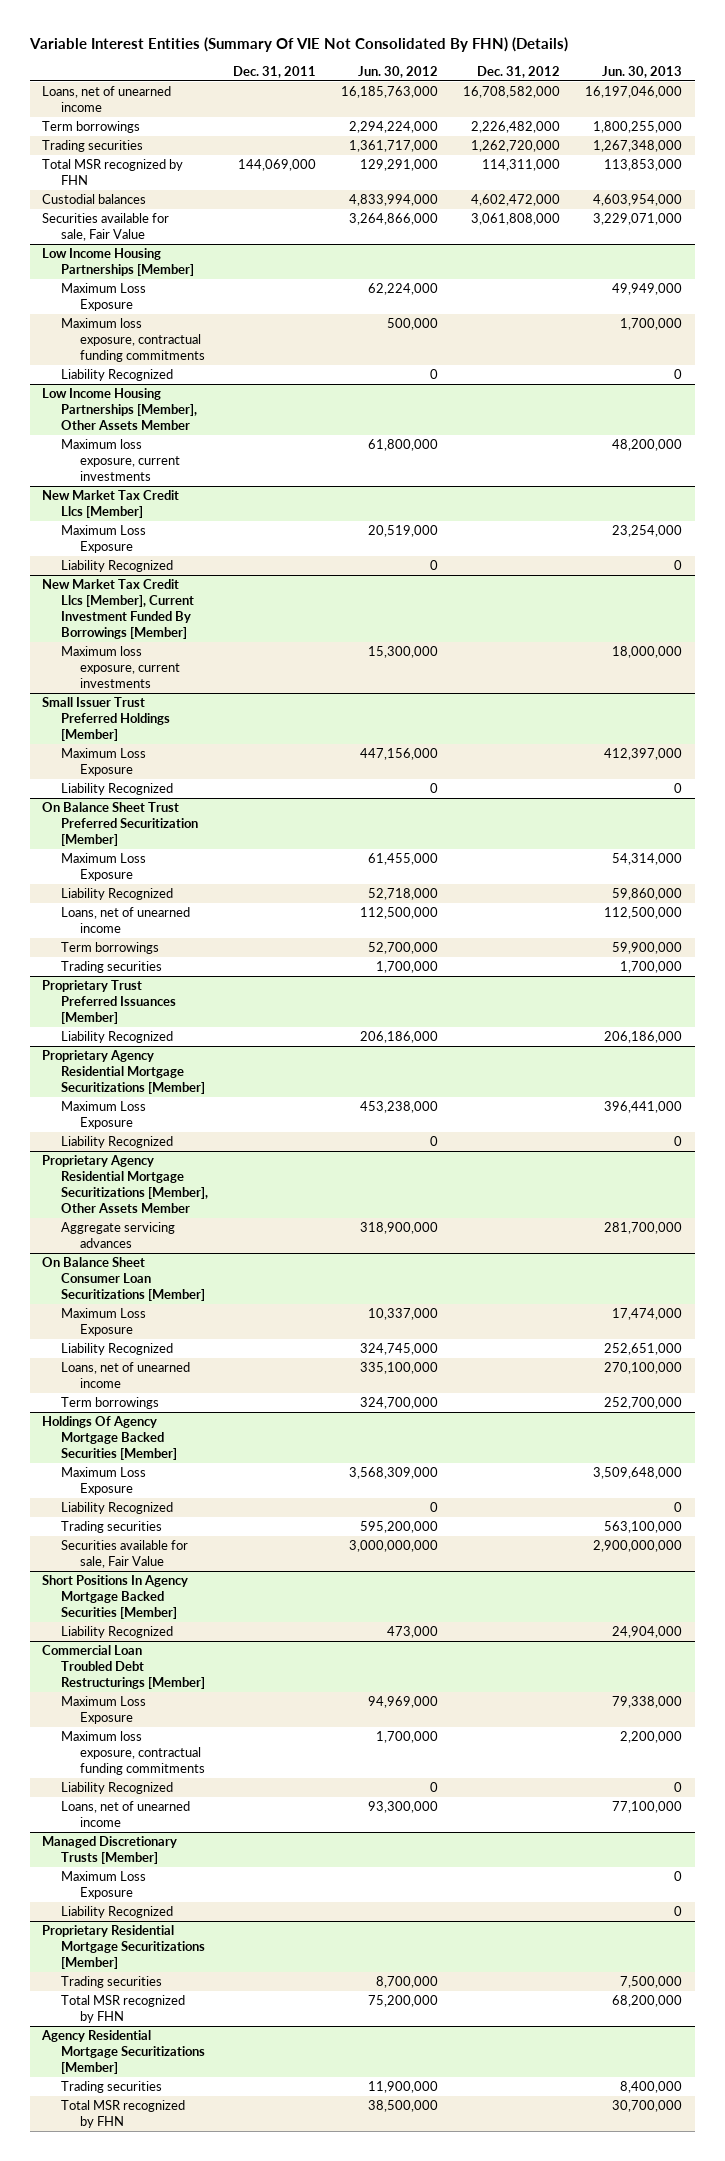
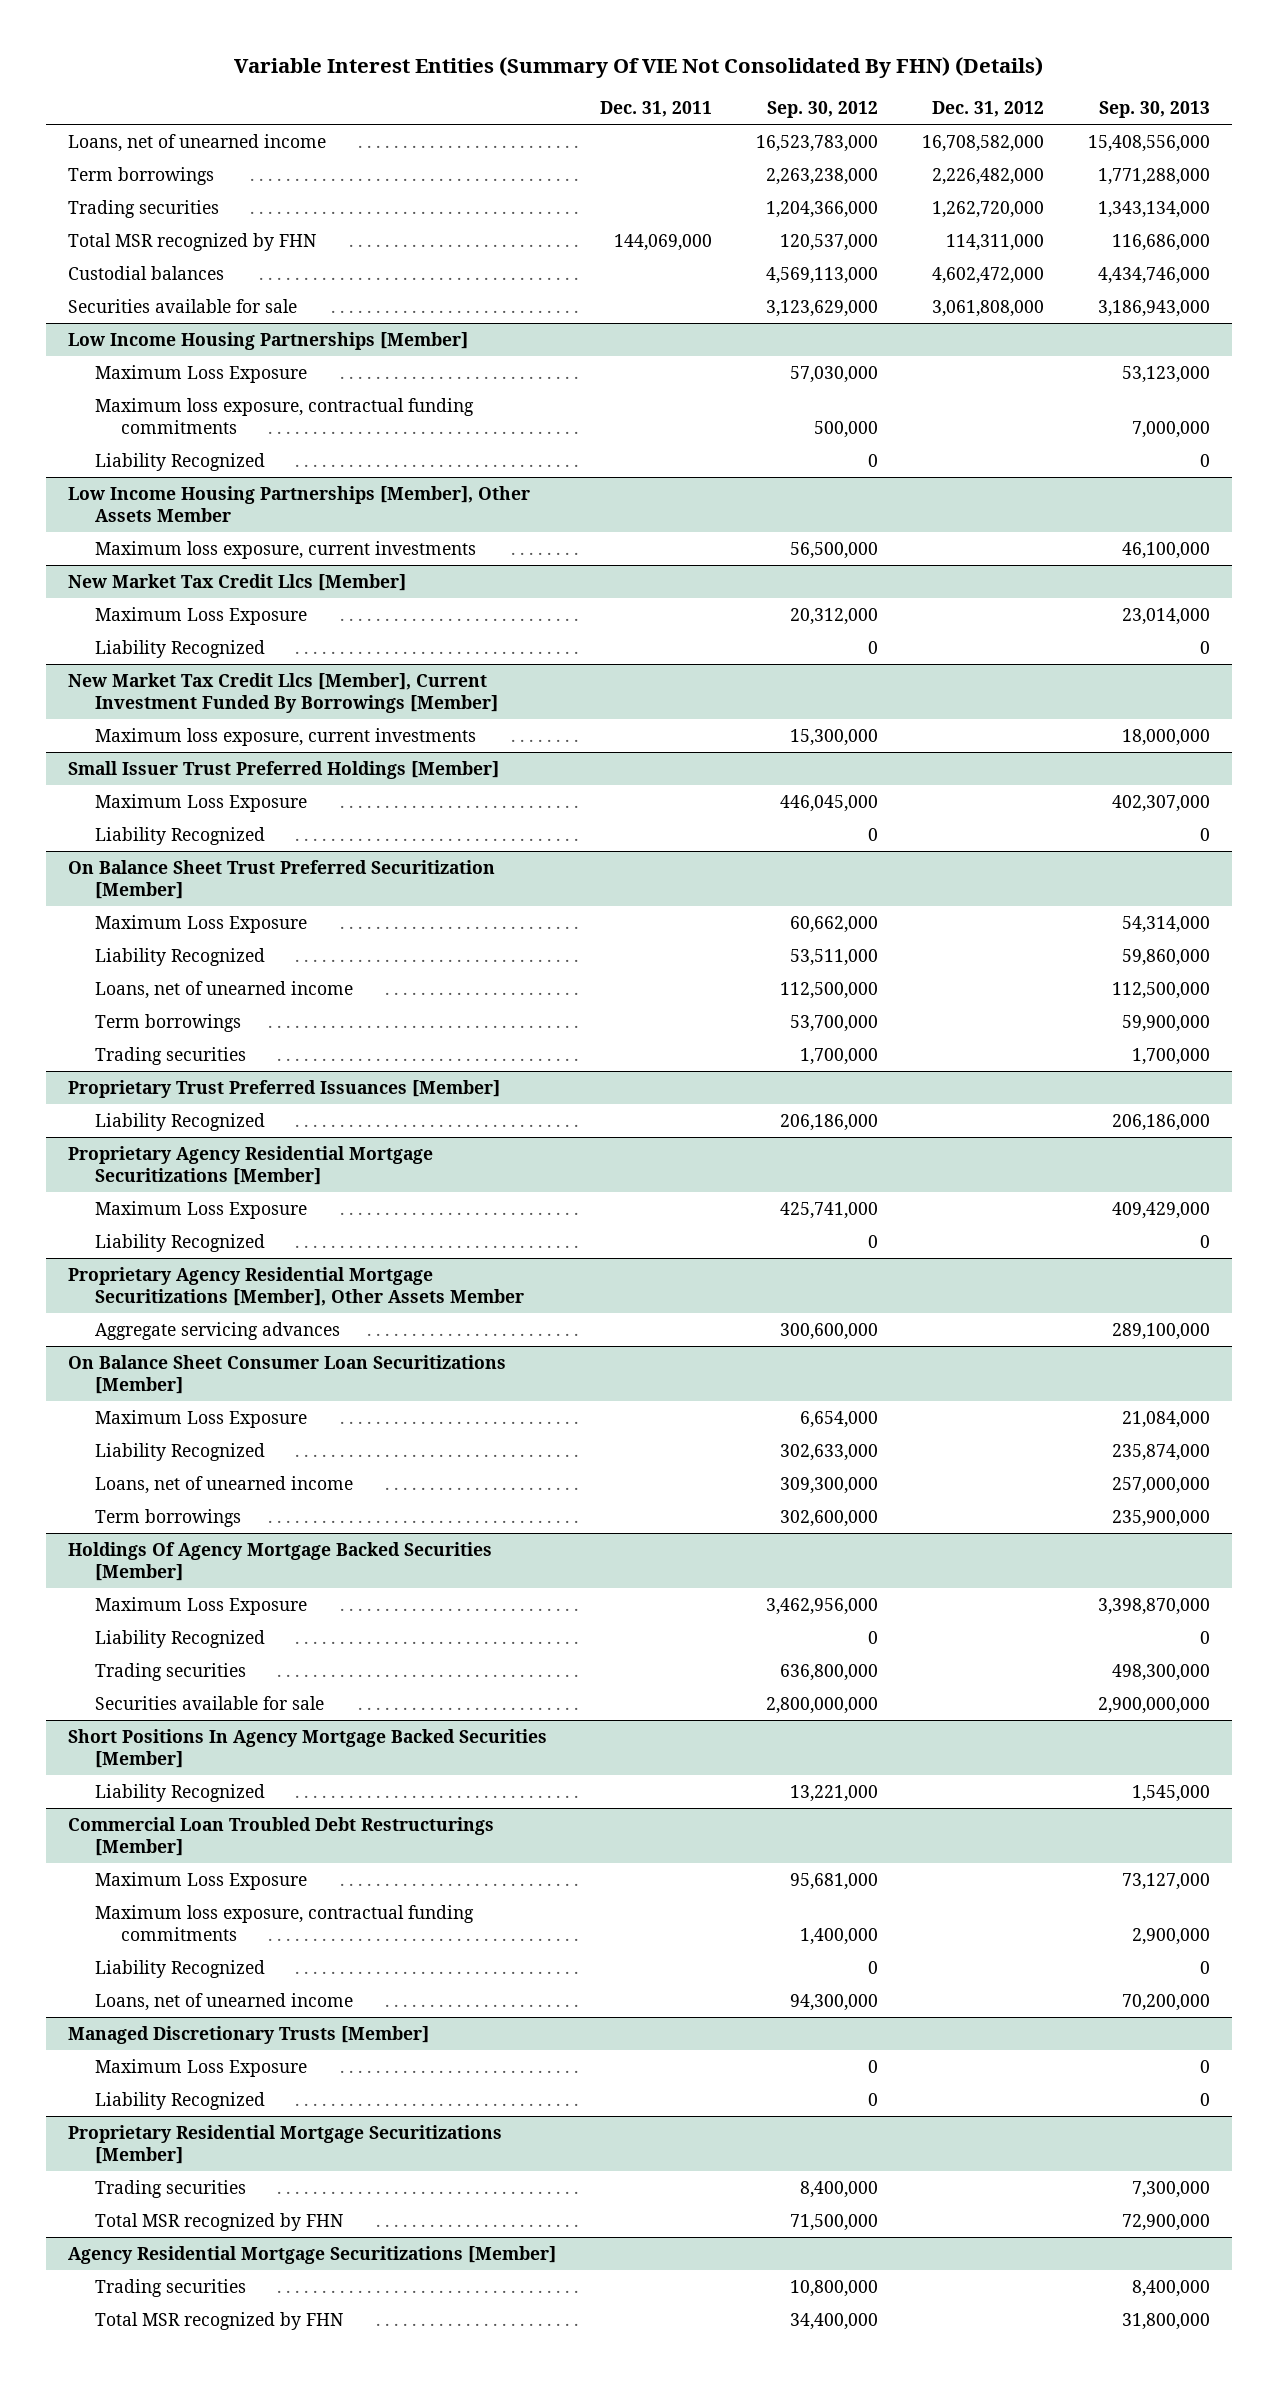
[358,65,439,78] Jun. 30, 2012 -> none
[602,65,683,78] Jun. 30, 2013 -> none
none -> [766,100,878,118] Sep. 30, 2012
none -> [1098,100,1210,118] Sep. 30, 2013
[42,213,170,241] Securities available for sale, Fair Value -> [67,298,297,313] Securities available for sale
[61,1540,189,1568] Securities available for sale, Fair Value -> [94,1695,324,1710] Securities available for sale

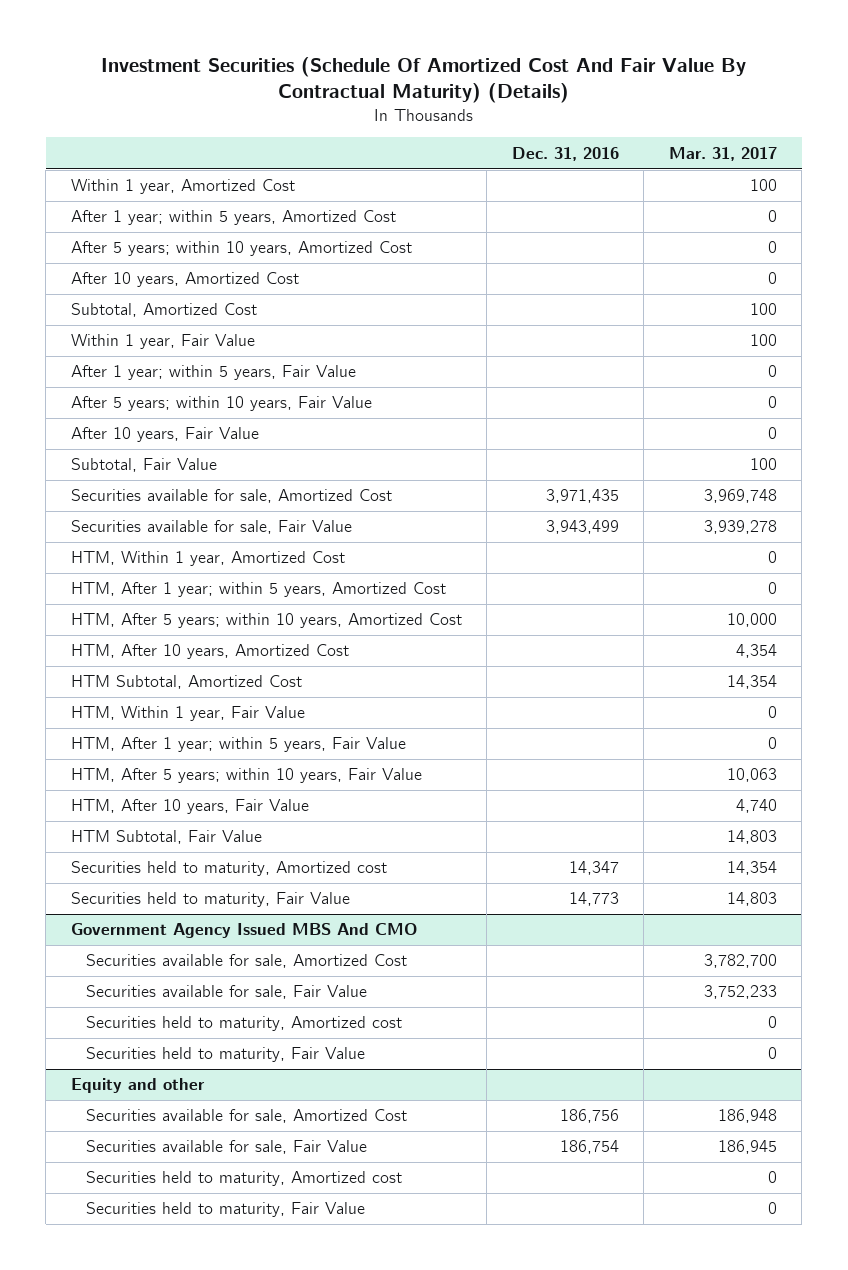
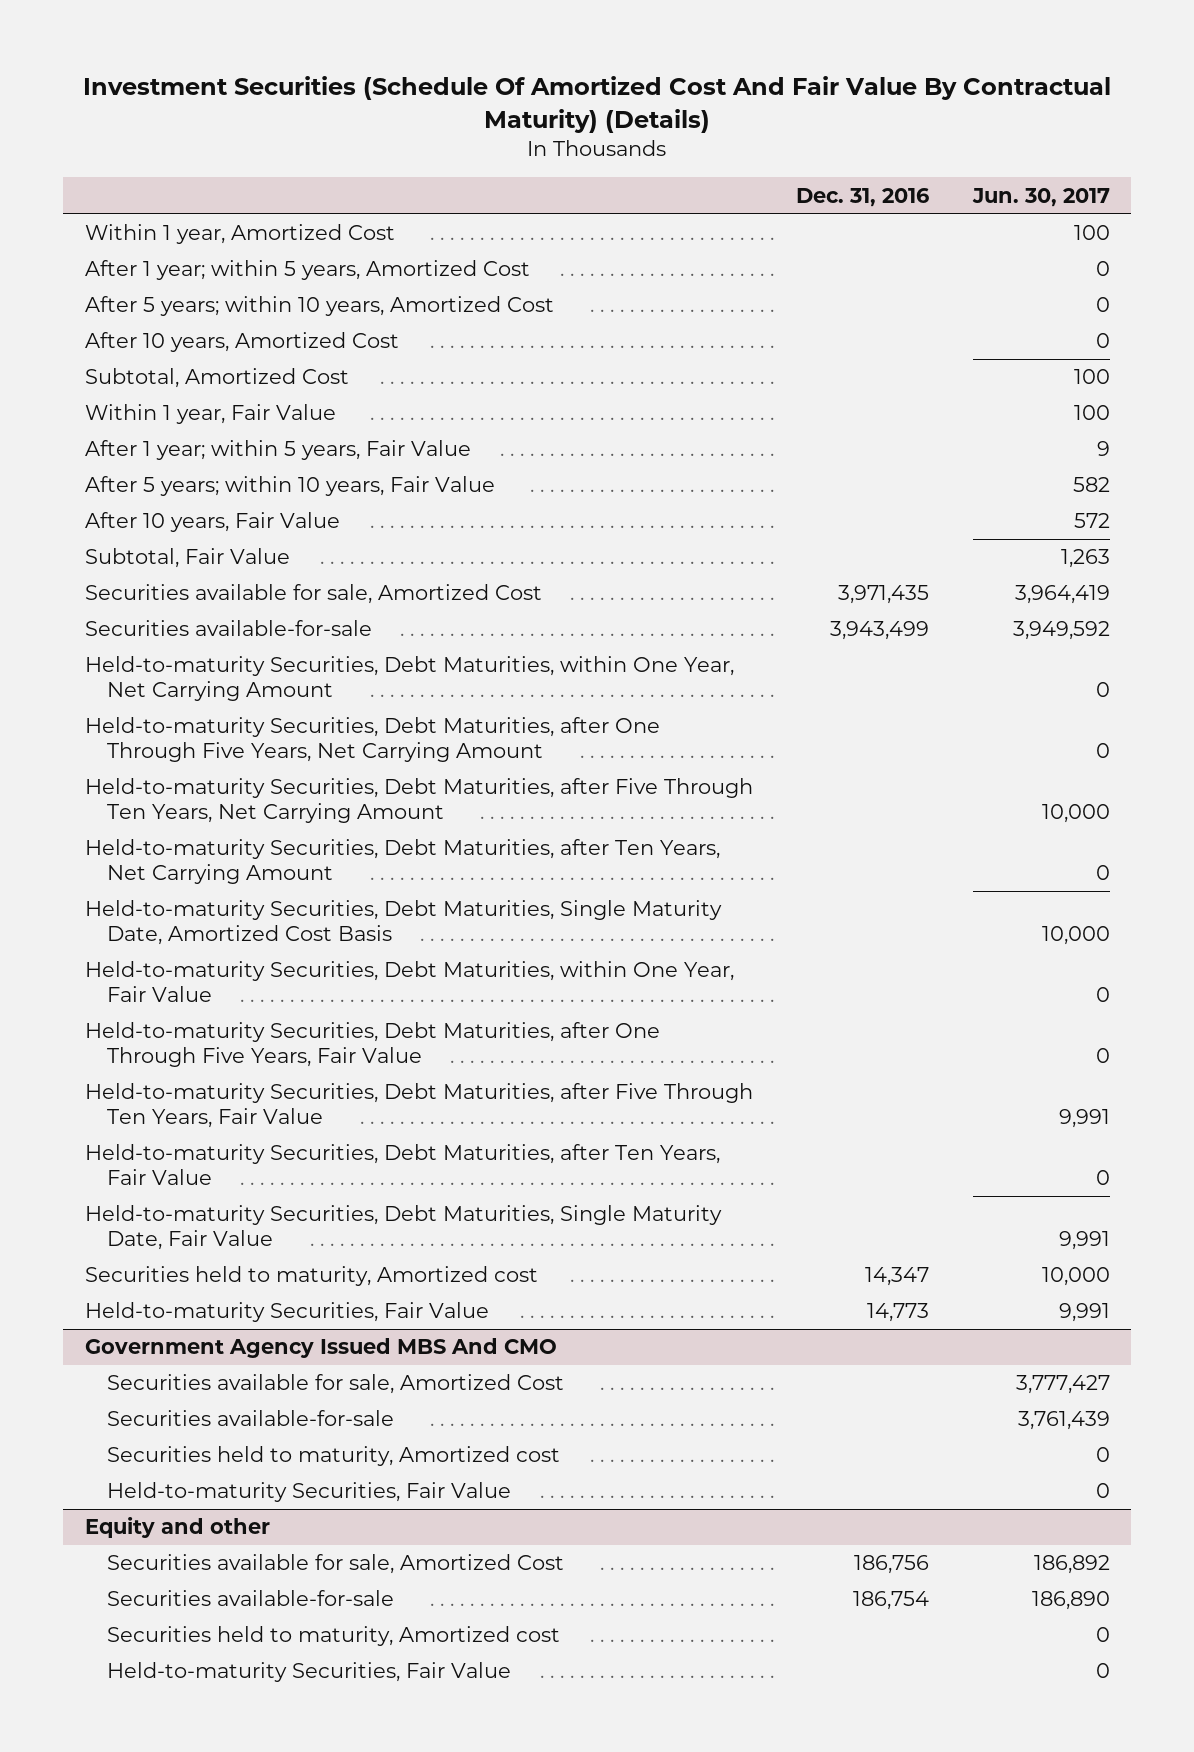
[668,146,777,161] Mar. 31, 2017 -> none
none -> [971,187,1110,207] Jun. 30, 2017
[70,520,352,535] Securities available for sale, Fair Value -> [84,620,372,637] Securities available-for-sale
[70,551,345,567] HTM, Within 1 year, Amortized Cost -> [84,656,734,702] Held-to-maturity Securities, Debt Maturities, within One Year, Net Carrying Amount
[70,582,446,598] HTM, After 1 year; within 5 years, Amortized Cost -> [84,717,660,763] Held-to-maturity Securities, Debt Maturities, after One Through Five Years, Net Carrying Amount
[70,613,462,629] HTM, After 5 years; within 10 years, Amortized Cost -> [84,778,753,824] Held-to-maturity Securities, Debt Maturities, after Five Through Ten Years, Net Carrying Amount
[70,644,349,660] HTM, After 10 years, Amortized Cost -> [84,839,720,885] Held-to-maturity Securities, Debt Maturities, after Ten Years, Net Carrying Amount
[70,675,302,690] HTM Subtotal, Amortized Cost -> [84,900,722,946] Held-to-maturity Securities, Debt Maturities, Single Maturity Date, Amortized Cost Basis
[70,706,305,722] HTM, Within 1 year, Fair Value -> [84,961,734,1003] Held-to-maturity Securities, Debt Maturities, within One Year, Fair Value
[70,737,406,753] HTM, After 1 year; within 5 years, Fair Value -> [84,1022,660,1068] Held-to-maturity Securities, Debt Maturities, after One Through Five Years, Fair Value
[70,768,422,784] HTM, After 5 years; within 10 years, Fair Value -> [84,1083,753,1129] Held-to-maturity Securities, Debt Maturities, after Five Through Ten Years, Fair Value
[70,799,309,815] HTM, After 10 years, Fair Value -> [84,1144,720,1186] Held-to-maturity Securities, Debt Maturities, after Ten Years, Fair Value
[70,830,262,845] HTM Subtotal, Fair Value -> [84,1205,722,1251] Held-to-maturity Securities, Debt Maturities, Single Maturity Date, Fair Value
[70,892,350,908] Securities held to maturity, Fair Value -> [84,1302,489,1323] Held-to-maturity Securities, Fair Value
[85,985,367,1000] Securities available for sale, Fair Value -> [106,1410,394,1427] Securities available-for-sale
[85,1047,365,1063] Securities held to maturity, Fair Value -> [106,1482,511,1503] Held-to-maturity Securities, Fair Value
[85,1140,367,1155] Securities available for sale, Fair Value -> [106,1590,394,1607] Securities available-for-sale
[85,1202,365,1218] Securities held to maturity, Fair Value -> [106,1662,511,1683] Held-to-maturity Securities, Fair Value

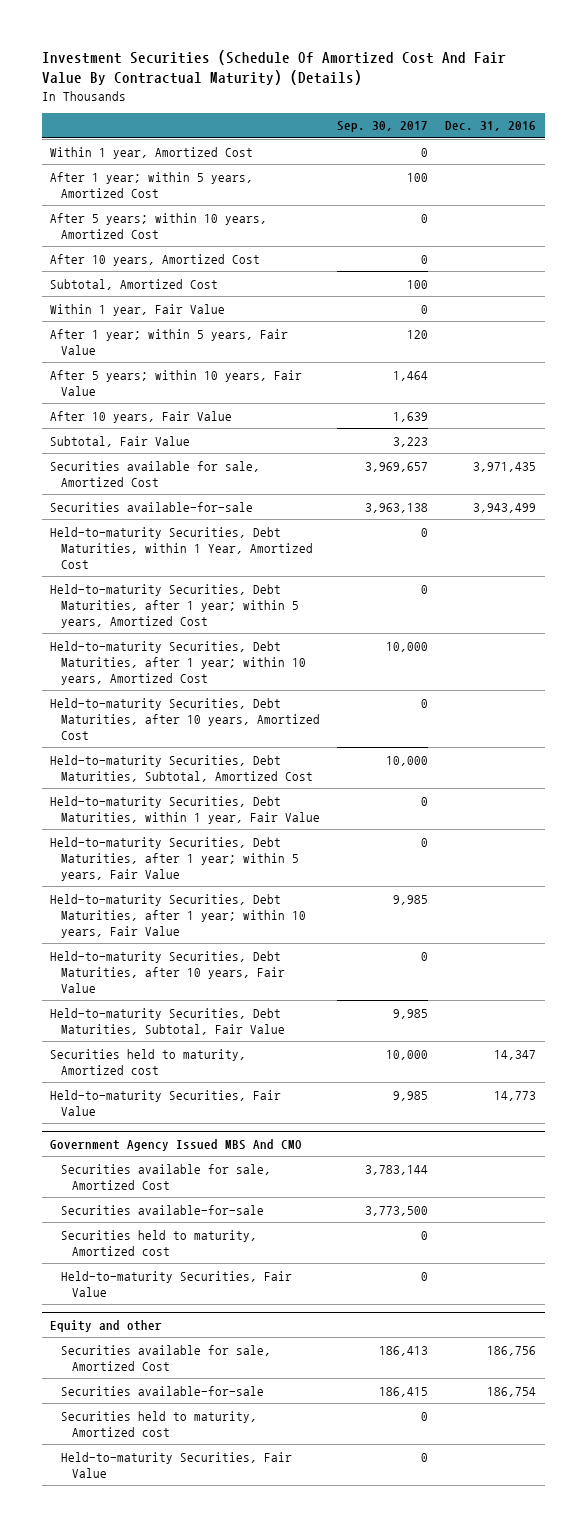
[971,187,1110,207] Jun. 30, 2017 -> none
none -> [337,121,429,133] Sep. 30, 2017
[84,656,734,702] Held-to-maturity Securities, Debt Maturities, within One Year, Net Carrying Amount -> [50,526,314,569] Held-to-maturity Securities, Debt Maturities, within 1 Year, Amortized Cost
[84,717,660,763] Held-to-maturity Securities, Debt Maturities, after One Through Five Years, Net Carrying Amount -> [50,583,300,628] Held-to-maturity Securities, Debt Maturities, after 1 year; within 5 years, Amortized Cost
[84,778,753,824] Held-to-maturity Securities, Debt Maturities, after Five Through Ten Years, Net Carrying Amount -> [50,640,307,685] Held-to-maturity Securities, Debt Maturities, after 1 year; within 10 years, Amortized Cost
[84,839,720,885] Held-to-maturity Securities, Debt Maturities, after Ten Years, Net Carrying Amount -> [50,697,321,740] Held-to-maturity Securities, Debt Maturities, after 10 years, Amortized Cost
[84,900,722,946] Held-to-maturity Securities, Debt Maturities, Single Maturity Date, Amortized Cost Basis -> [50,754,314,782] Held-to-maturity Securities, Debt Maturities, Subtotal, Amortized Cost
[84,961,734,1003] Held-to-maturity Securities, Debt Maturities, within One Year, Fair Value -> [50,795,321,824] Held-to-maturity Securities, Debt Maturities, within 1 year, Fair Value
[84,1022,660,1068] Held-to-maturity Securities, Debt Maturities, after One Through Five Years, Fair Value -> [50,836,300,881] Held-to-maturity Securities, Debt Maturities, after 1 year; within 5 years, Fair Value
[84,1083,753,1129] Held-to-maturity Securities, Debt Maturities, after Five Through Ten Years, Fair Value -> [50,893,307,938] Held-to-maturity Securities, Debt Maturities, after 1 year; within 10 years, Fair Value
[84,1144,720,1186] Held-to-maturity Securities, Debt Maturities, after Ten Years, Fair Value -> [50,950,286,993] Held-to-maturity Securities, Debt Maturities, after 10 years, Fair Value
[84,1205,722,1251] Held-to-maturity Securities, Debt Maturities, Single Maturity Date, Fair Value -> [50,1007,286,1035] Held-to-maturity Securities, Debt Maturities, Subtotal, Fair Value

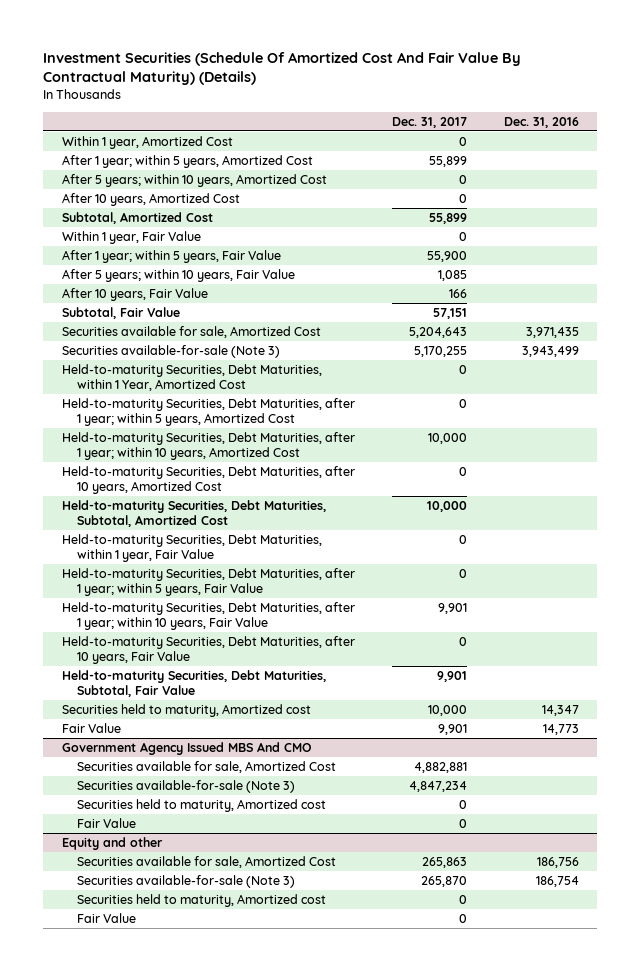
[337,121,429,133] Sep. 30, 2017 -> none
none -> [391,116,467,128] Dec. 31, 2017
[50,501,254,512] Securities available-for-sale -> [61,344,280,358] Securities available-for-sale (Note 3)
[50,1089,282,1116] Held-to-maturity Securities, Fair Value -> [61,722,121,733] Fair Value
[61,1204,265,1215] Securities available-for-sale -> [76,779,295,793] Securities available-for-sale (Note 3)
[61,1270,293,1297] Held-to-maturity Securities, Fair Value -> [76,817,136,828] Fair Value
[61,1385,265,1396] Securities available-for-sale -> [76,874,295,888] Securities available-for-sale (Note 3)
[61,1451,293,1478] Held-to-maturity Securities, Fair Value -> [76,912,136,923] Fair Value

